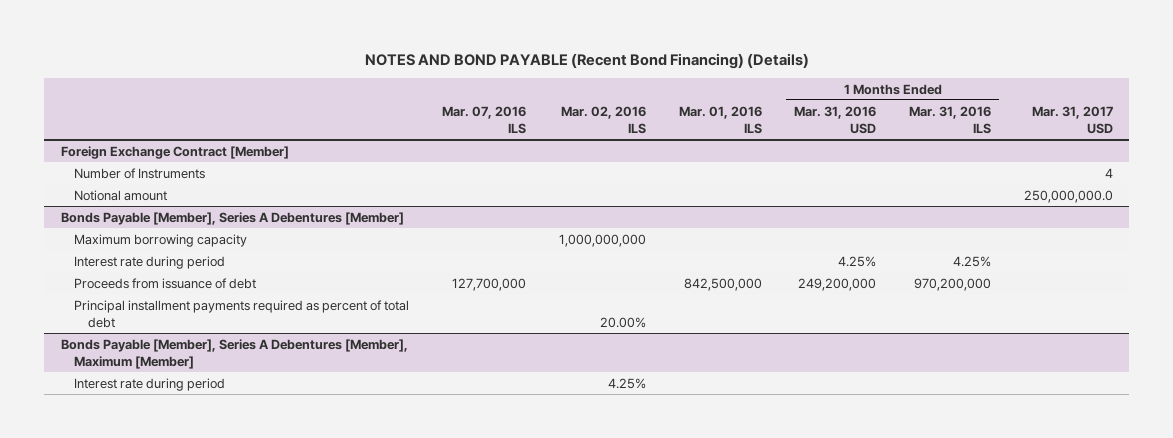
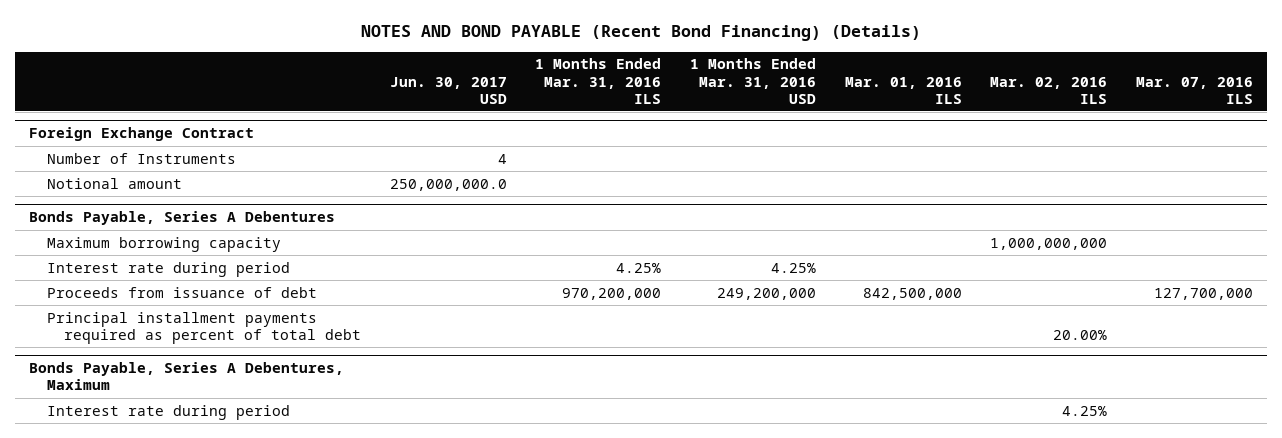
[1031,105,1113,134] Mar. 31, 2017 USD -> none
none -> [389,76,507,104] Jun. 30, 2017 USD
[60,145,289,159] Foreign Exchange Contract [Member] -> [29,127,255,142] Foreign Exchange Contract
[60,211,404,225] Bonds Payable [Member], Series A Debentures [Member] -> [29,211,336,226] Bonds Payable, Series A Debentures
[60,338,408,369] Bonds Payable [Member], Series A Debentures [Member], Maximum [Member] -> [29,362,345,391] Bonds Payable, Series A Debentures, Maximum

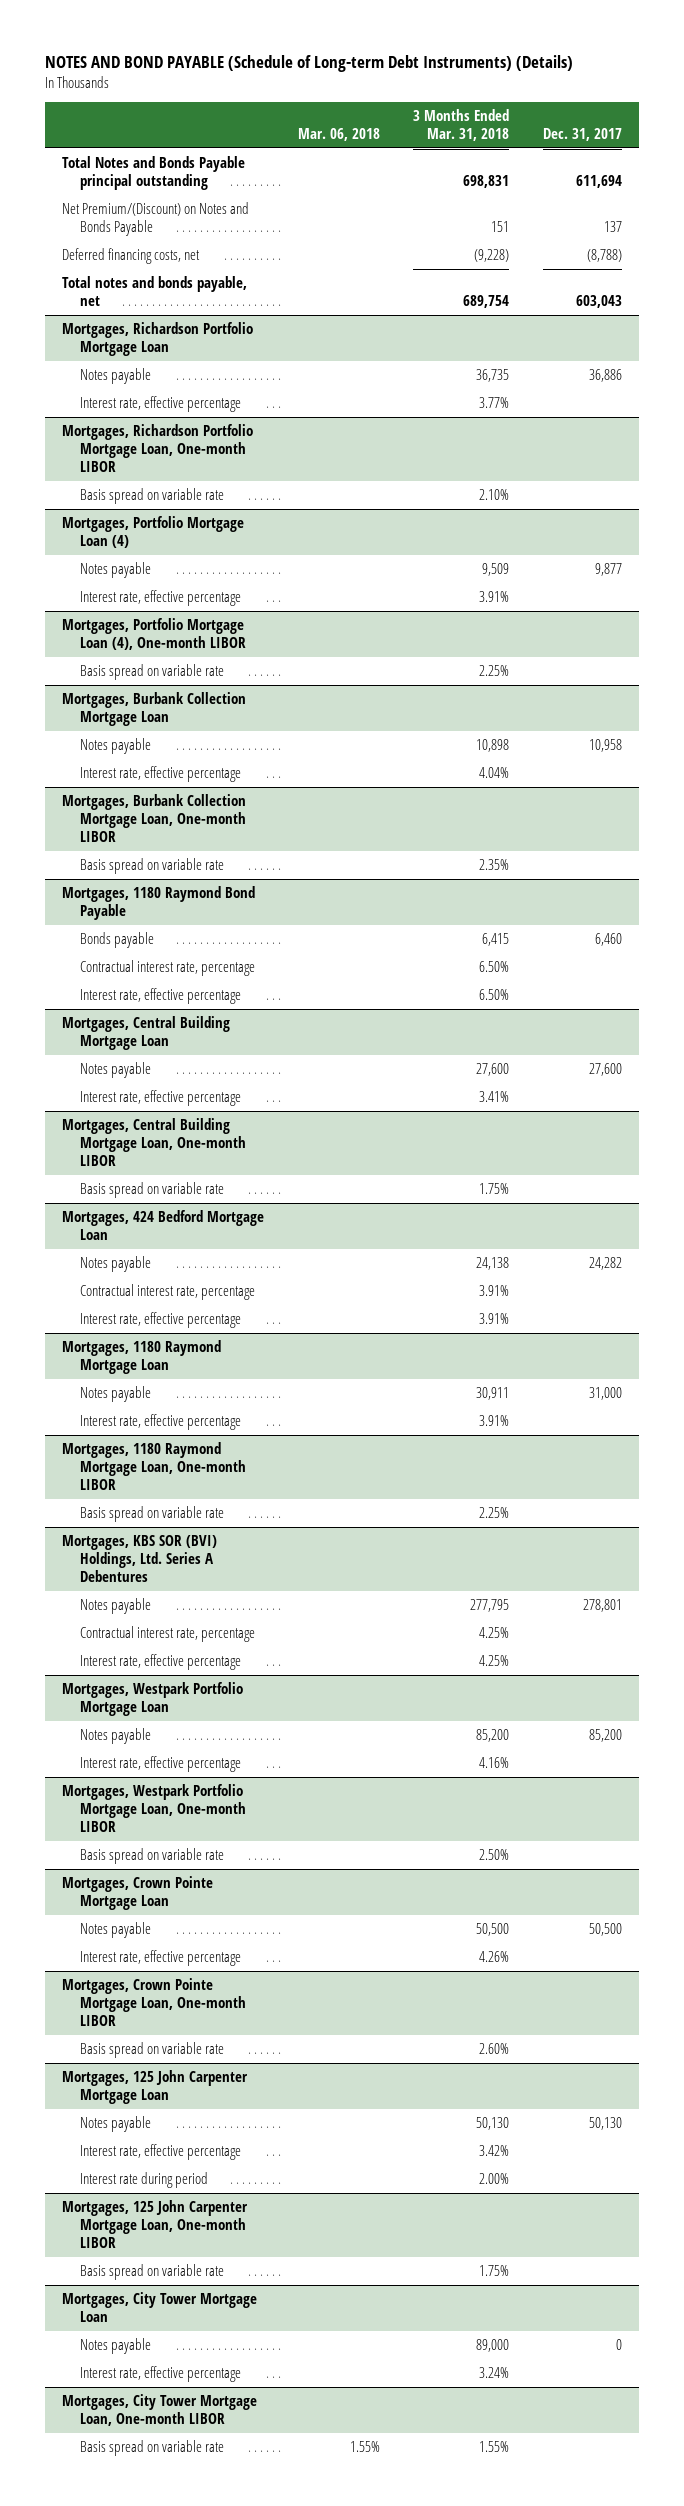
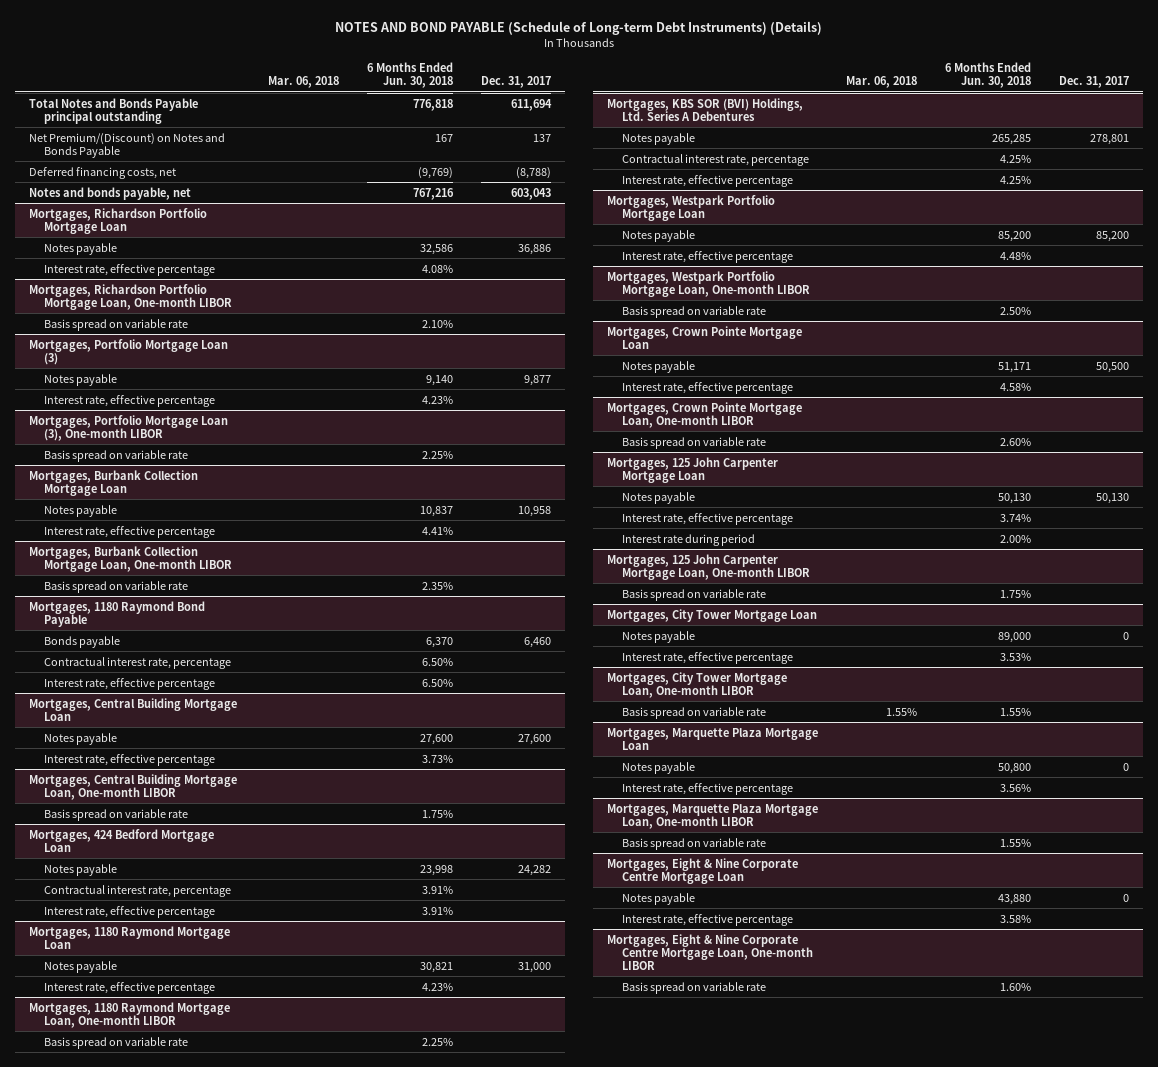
[413,109,510,142] 3 Months Ended Mar. 31, 2018 -> none
none -> [366,62,453,89] 6 Months Ended Jun. 30, 2018
[62,275,248,306] Total notes and bonds payable, net -> [28,186,191,200] Notes and bonds payable, net
[62,515,245,548] Mortgages, Portfolio Mortgage Loan (4) -> [28,338,228,365] Mortgages, Portfolio Mortgage Loan (3)
[62,617,246,650] Mortgages, Portfolio Mortgage Loan (4), One-month LIBOR -> [28,414,228,441] Mortgages, Portfolio Mortgage Loan (3), One-month LIBOR
none -> [606,727,818,750] Mortgages, Marquette Plaza Mortgage Loan
none -> [622,761,696,774] Notes payable
none -> [622,782,794,795] Interest rate, effective percentage
none -> [606,803,818,829] Mortgages, Marquette Plaza Mortgage Loan, One-month LIBOR
none -> [622,837,767,850] Basis spread on variable rate
none -> [606,857,798,884] Mortgages, Eight & Nine Corporate Centre Mortgage Loan
none -> [622,892,696,905] Notes payable
none -> [622,913,794,926] Interest rate, effective percentage
none -> [606,933,814,970] Mortgages, Eight & Nine Corporate Centre Mortgage Loan, One-month LIBOR
none -> [622,981,767,994] Basis spread on variable rate

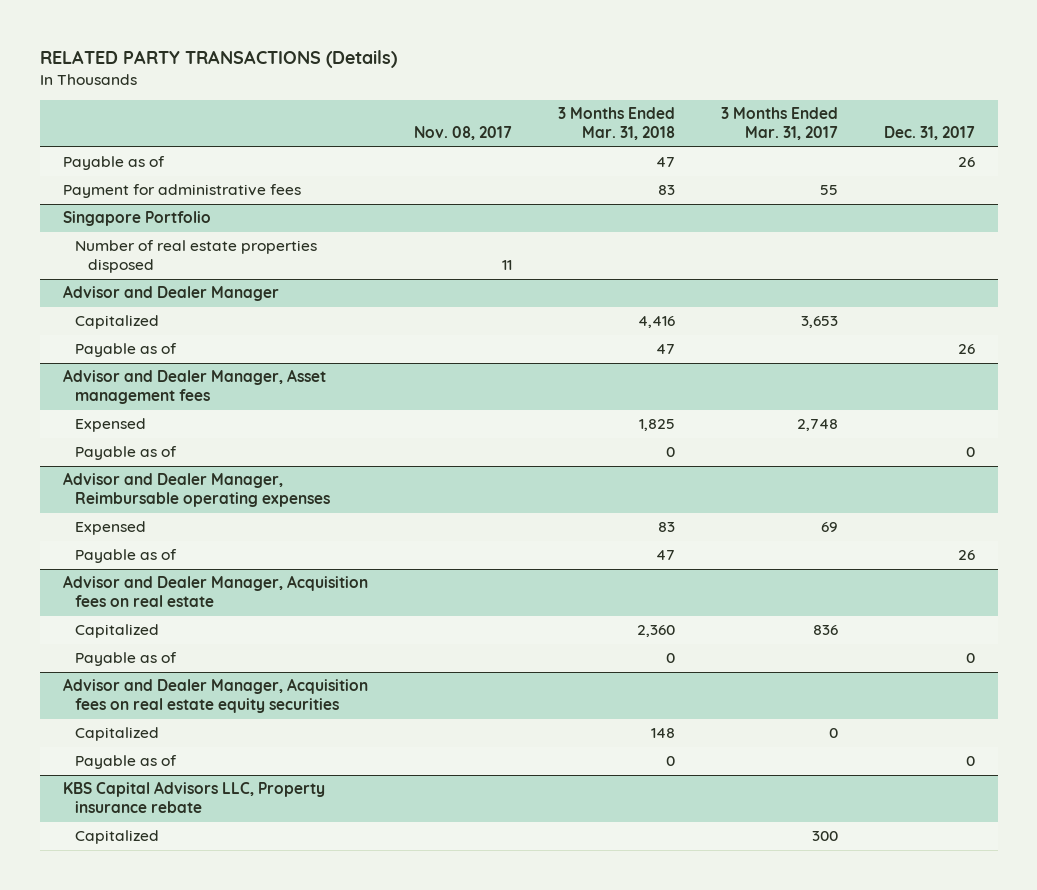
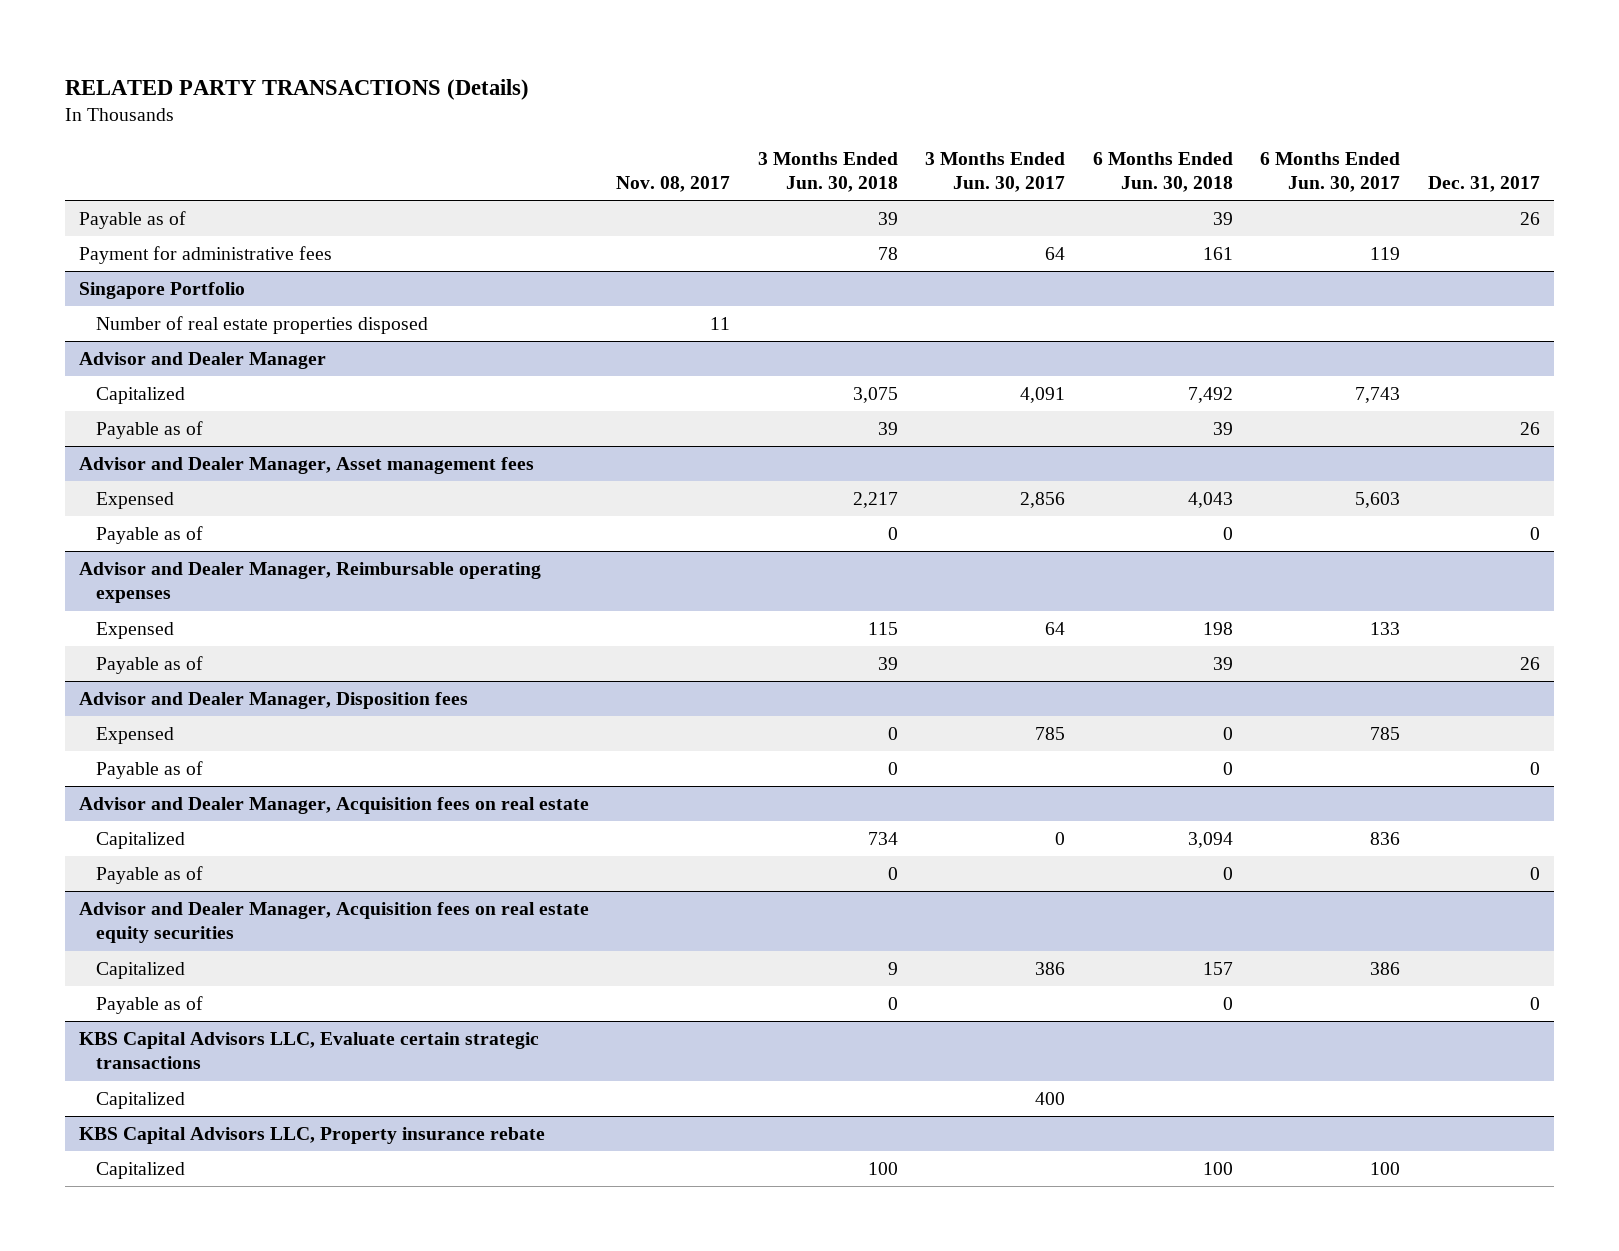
[557,107,675,141] 3 Months Ended Mar. 31, 2018 -> none
[720,107,838,141] 3 Months Ended Mar. 31, 2017 -> none
none -> [757,151,898,192] 3 Months Ended Jun. 30, 2018
none -> [925,151,1066,192] 3 Months Ended Jun. 30, 2017
none -> [1092,151,1233,192] 6 Months Ended Jun. 30, 2018
none -> [1260,151,1401,192] 6 Months Ended Jun. 30, 2017
none -> [78,691,468,709] Advisor and Dealer Manager, Disposition fees
none -> [96,726,175,744] Expensed
none -> [96,760,204,779] Payable as of
none -> [78,1031,539,1070] KBS Capital Advisors LLC, Evaluate certain strategic transactions
none -> [96,1091,186,1109] Capitalized

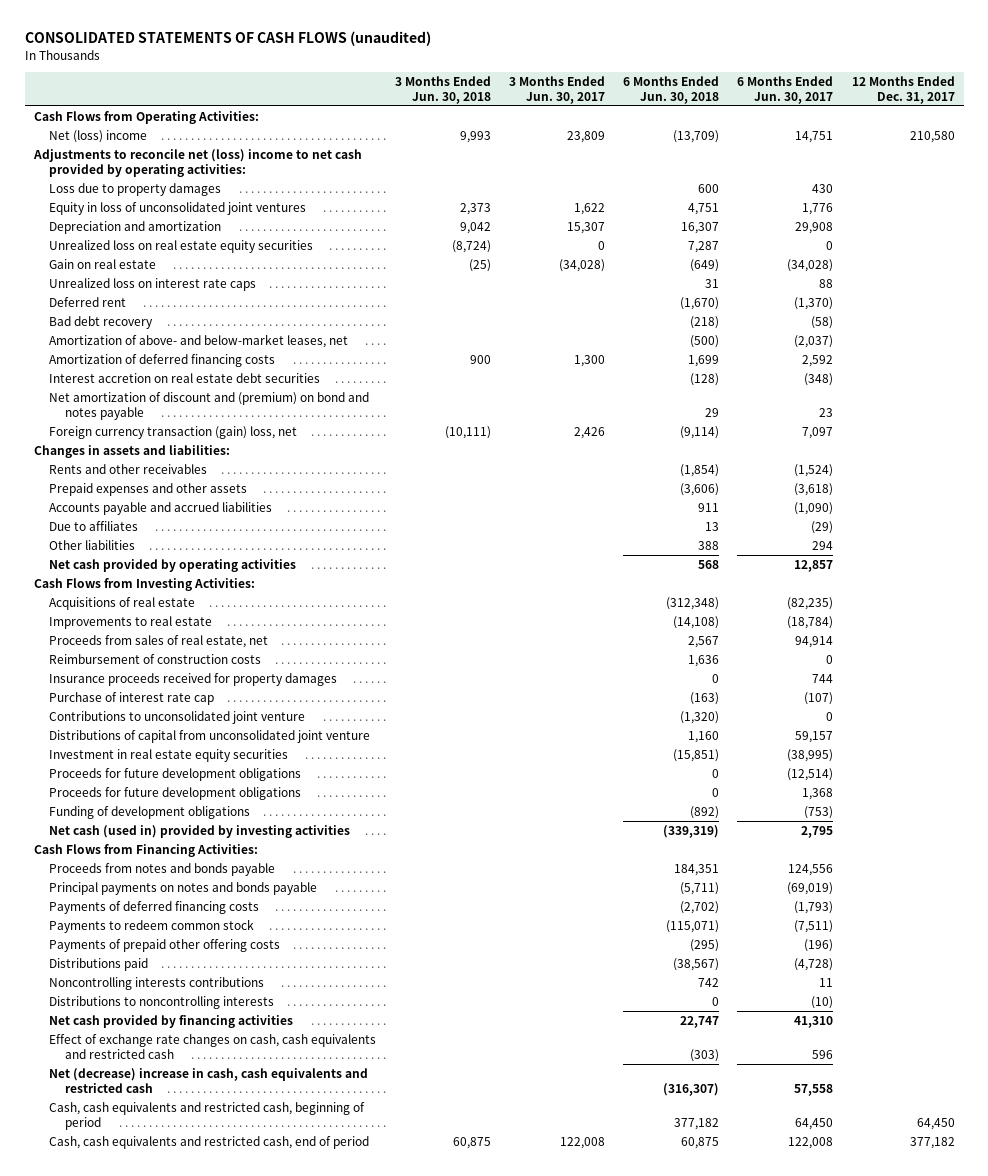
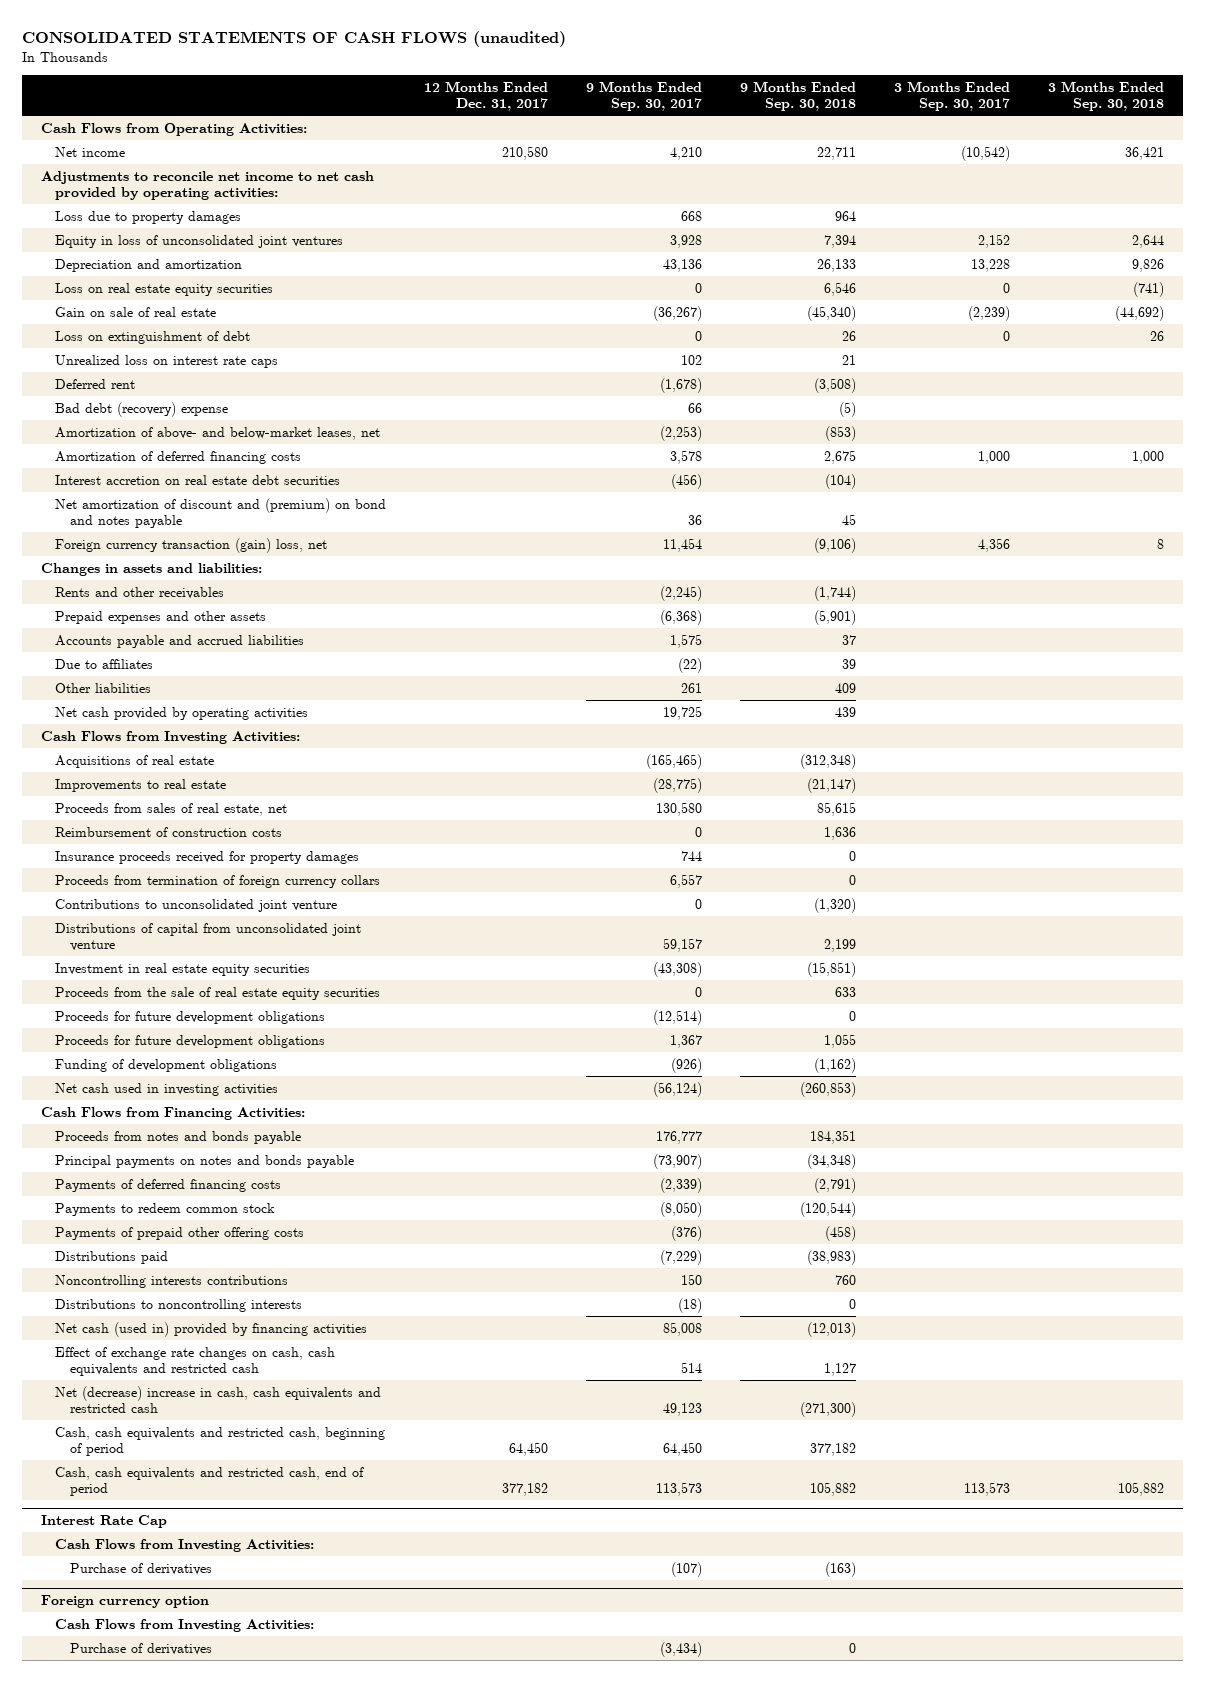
[394,75,491,104] 3 Months Ended Jun. 30, 2018 -> none
[508,75,605,104] 3 Months Ended Jun. 30, 2017 -> none
[623,75,720,104] 6 Months Ended Jun. 30, 2018 -> none
[737,75,834,104] 6 Months Ended Jun. 30, 2017 -> none
none -> [586,80,703,112] 9 Months Ended Sep. 30, 2017
none -> [740,80,857,112] 9 Months Ended Sep. 30, 2018
none -> [894,80,1011,112] 3 Months Ended Sep. 30, 2017
none -> [1047,80,1164,112] 3 Months Ended Sep. 30, 2018
[49,129,148,143] Net (loss) income -> [55,146,126,157] Net income
[32,148,362,178] Adjustments to reconcile net (loss) income to net cash provided by operating activities: -> [41,170,375,200] Adjustments to reconcile net income to net cash provided by operating activities:
[49,239,314,253] Unrealized loss on real estate equity securities -> [55,282,274,296] Loss on real estate equity securities
[49,258,157,269] Gain on real estate -> [55,306,217,317] Gain on sale of real estate
none -> [55,330,251,344] Loss on extinguishment of debt
[49,315,154,329] Bad debt recovery -> [55,401,229,417] Bad debt (recovery) expense
[49,691,215,705] Purchase of interest rate cap -> none
none -> [55,874,381,888] Proceeds from termination of foreign currency collars
none -> [55,986,381,1000] Proceeds from the sale of real estate equity securities
[49,824,351,838] Net cash (used in) provided by investing activities -> [55,1082,279,1096] Net cash used in investing activities
[49,1014,294,1028] Net cash provided by financing activities -> [55,1321,368,1337] Net cash (used in) provided by financing activities
none -> [41,1514,168,1528] Interest Rate Cap
none -> [55,1538,315,1552] Cash Flows from Investing Activities:
none -> [69,1562,212,1575] Purchase of derivatives
none -> [41,1594,210,1608] Foreign currency option
none -> [55,1618,315,1632] Cash Flows from Investing Activities:
none -> [69,1642,212,1655] Purchase of derivatives

